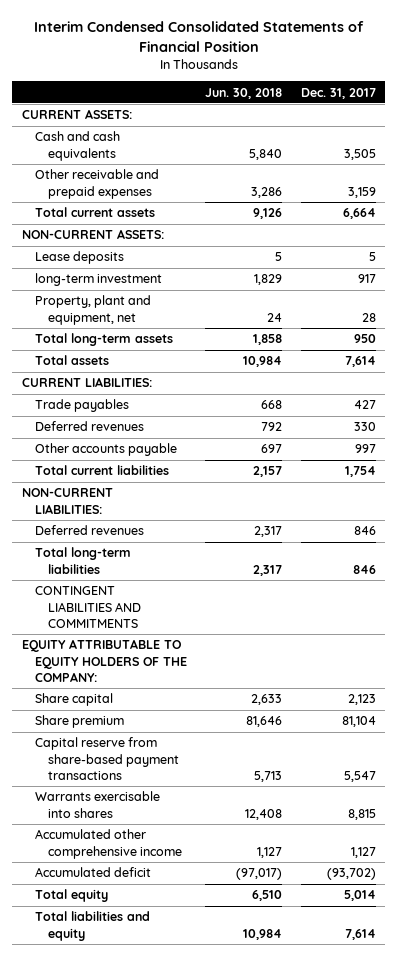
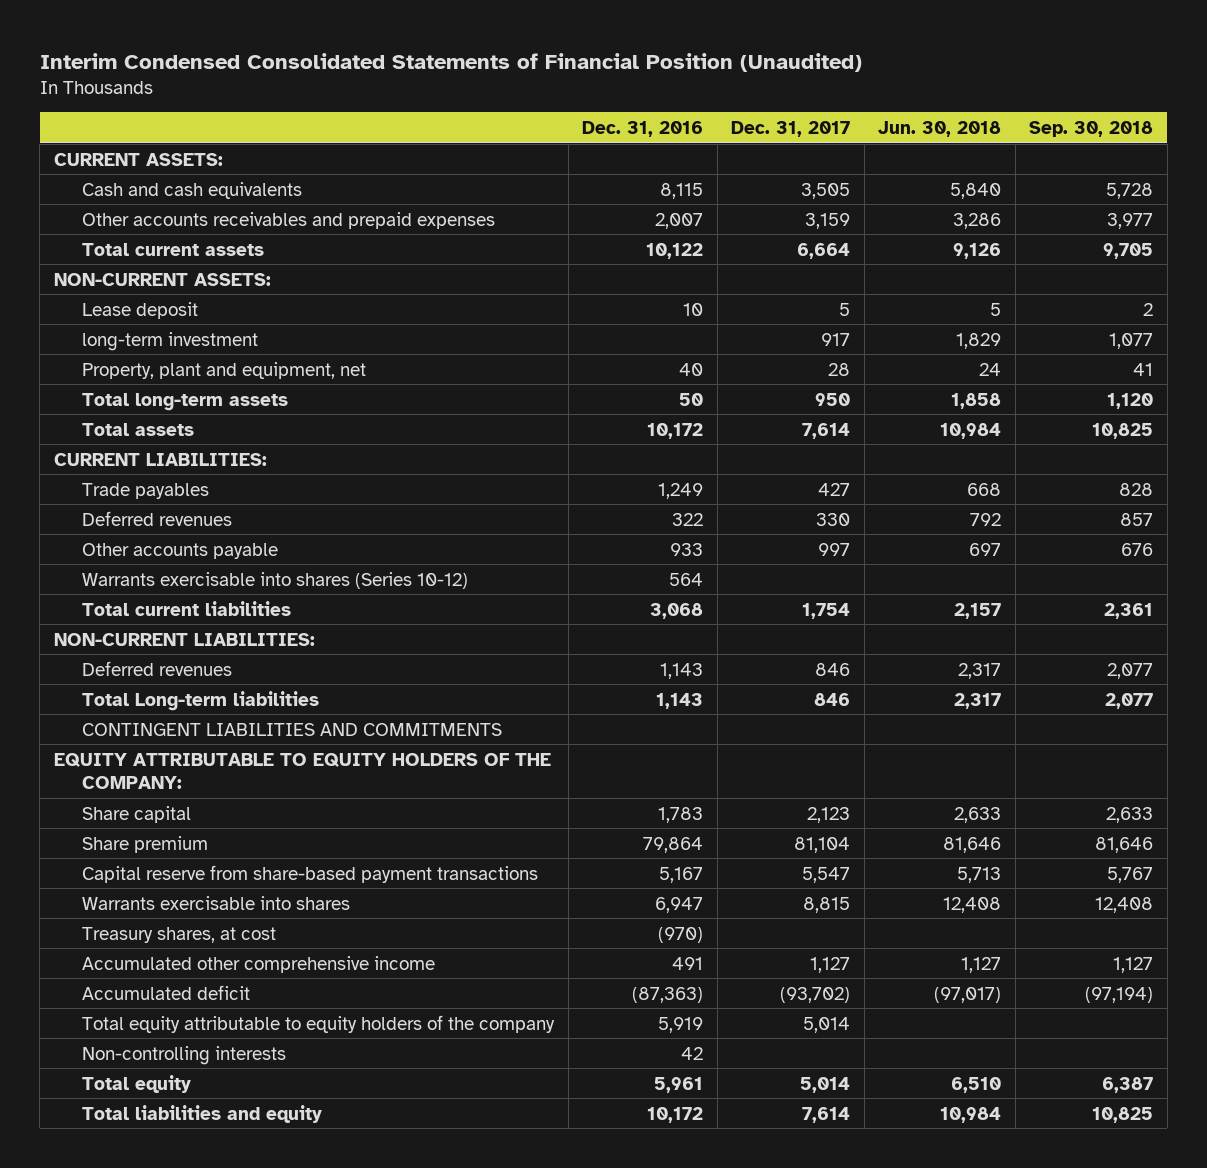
[33,21,364,52] Interim Condensed Consolidated Statements of Financial Position -> [39,52,862,72] Interim Condensed Consolidated Statements of Financial Position (Unaudited)
none -> [582,121,704,138] Dec. 31, 2016
none -> [1029,121,1154,138] Sep. 30, 2018
[34,169,159,199] Other receivable and prepaid expenses -> [82,211,496,229] Other accounts receivables and prepaid expenses
[34,251,124,265] Lease deposits -> [82,301,199,319] Lease deposit
none -> [82,571,469,589] Warrants exercisable into shares (Series 10-12)
[34,547,131,574] Total long-term liabilities -> [82,690,320,711] Total Long-term liabilities
none -> [82,926,277,943] Treasury shares, at cost
none -> [82,1014,556,1033] Total equity attributable to equity holders of the company
none -> [82,1045,287,1065] Non-controlling interests

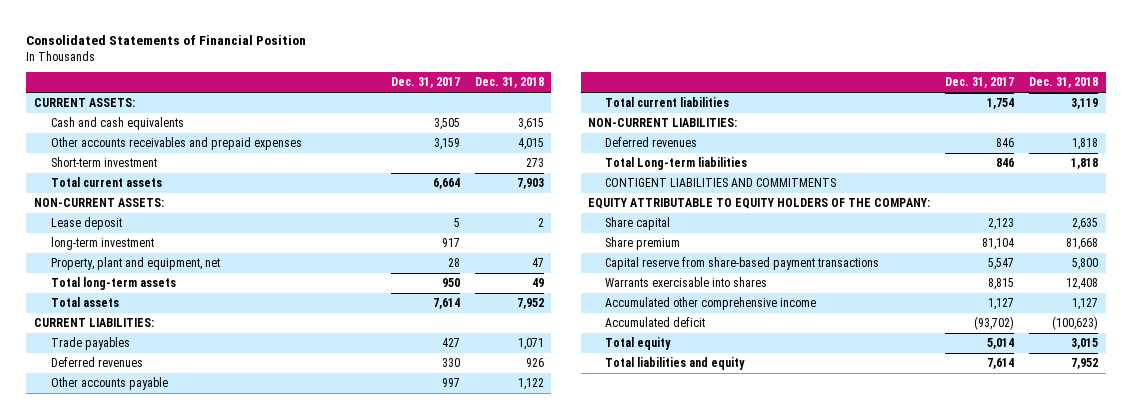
[39,52,862,72] Interim Condensed Consolidated Statements of Financial Position (Unaudited) -> [26,34,307,45] Consolidated Statements of Financial Position
[582,121,704,138] Dec. 31, 2016 -> none
[878,121,1002,138] Jun. 30, 2018 -> none
[1029,121,1154,138] Sep. 30, 2018 -> none
none -> [474,77,544,89] Dec. 31, 2018
none -> [50,157,157,168] Short-term investment
[82,571,469,589] Warrants exercisable into shares (Series 10-12) -> none
[82,722,503,736] CONTINGENT LIABILITIES AND COMMITMENTS -> [605,178,837,188] CONTIGENT LIABILITIES AND COMMITMENTS
[82,926,277,943] Treasury shares, at cost -> none
[82,1014,556,1033] Total equity attributable to equity holders of the company -> none
[82,1045,287,1065] Non-controlling interests -> none

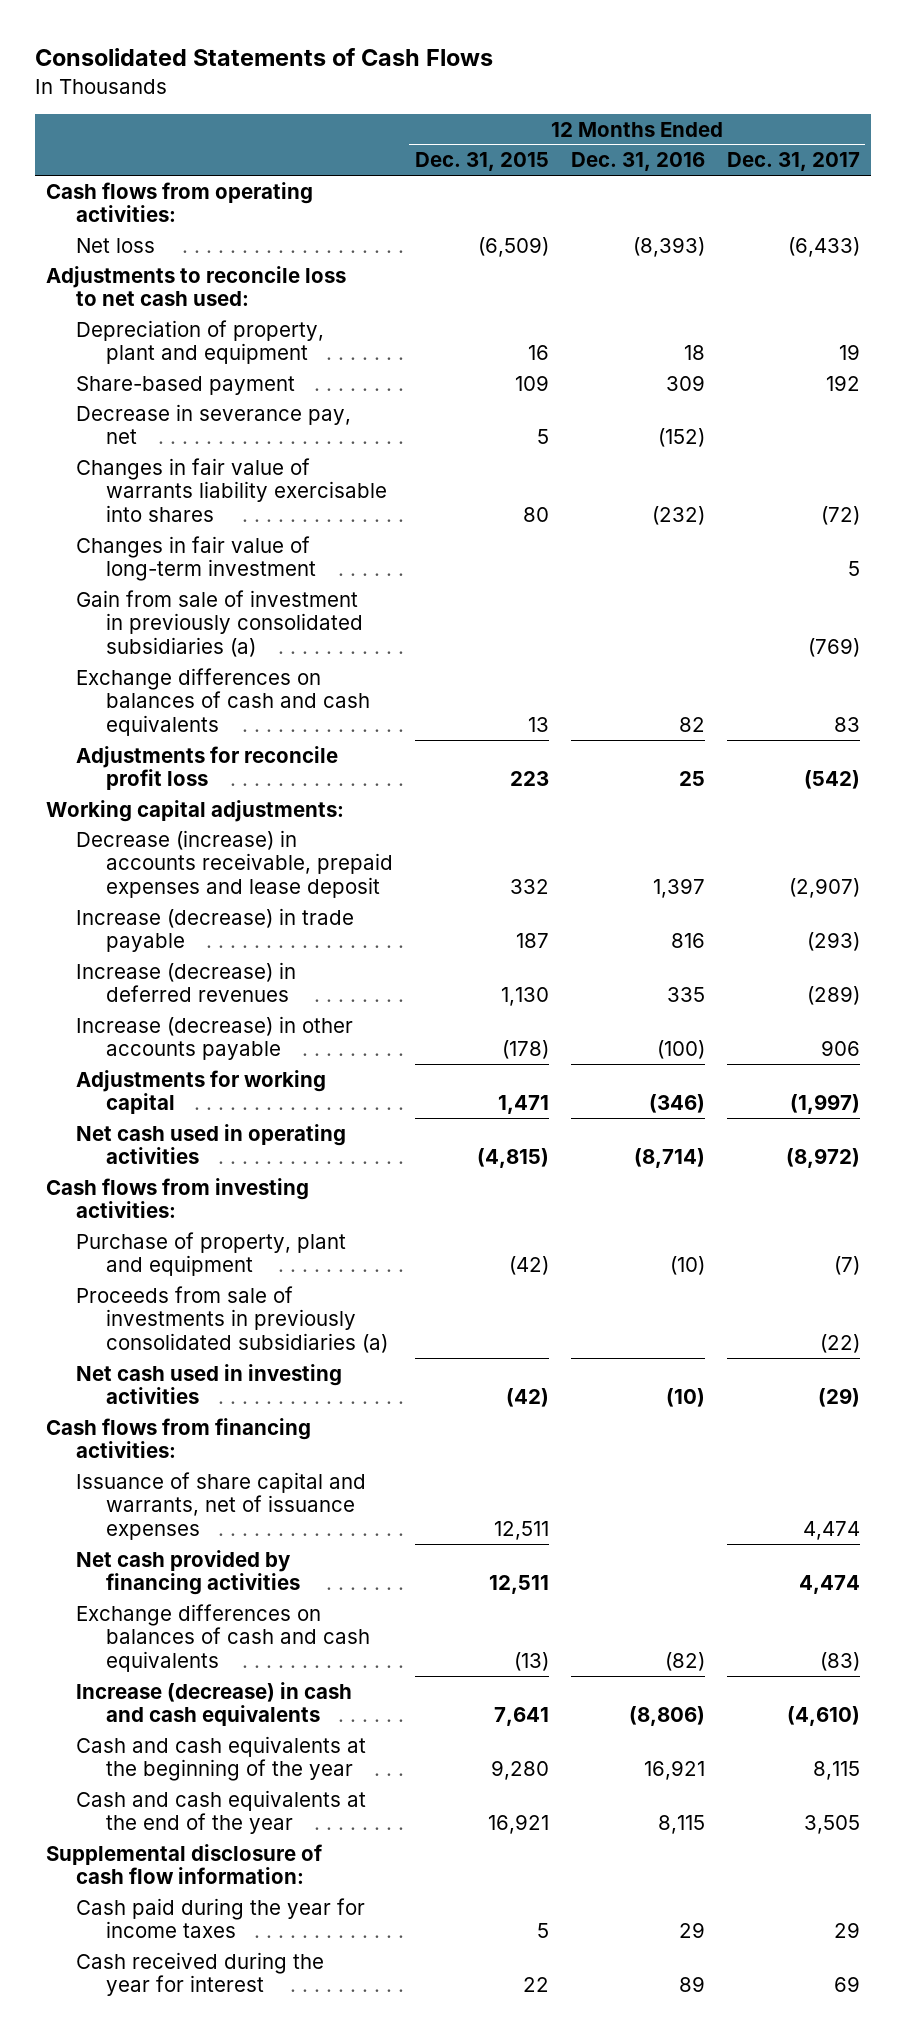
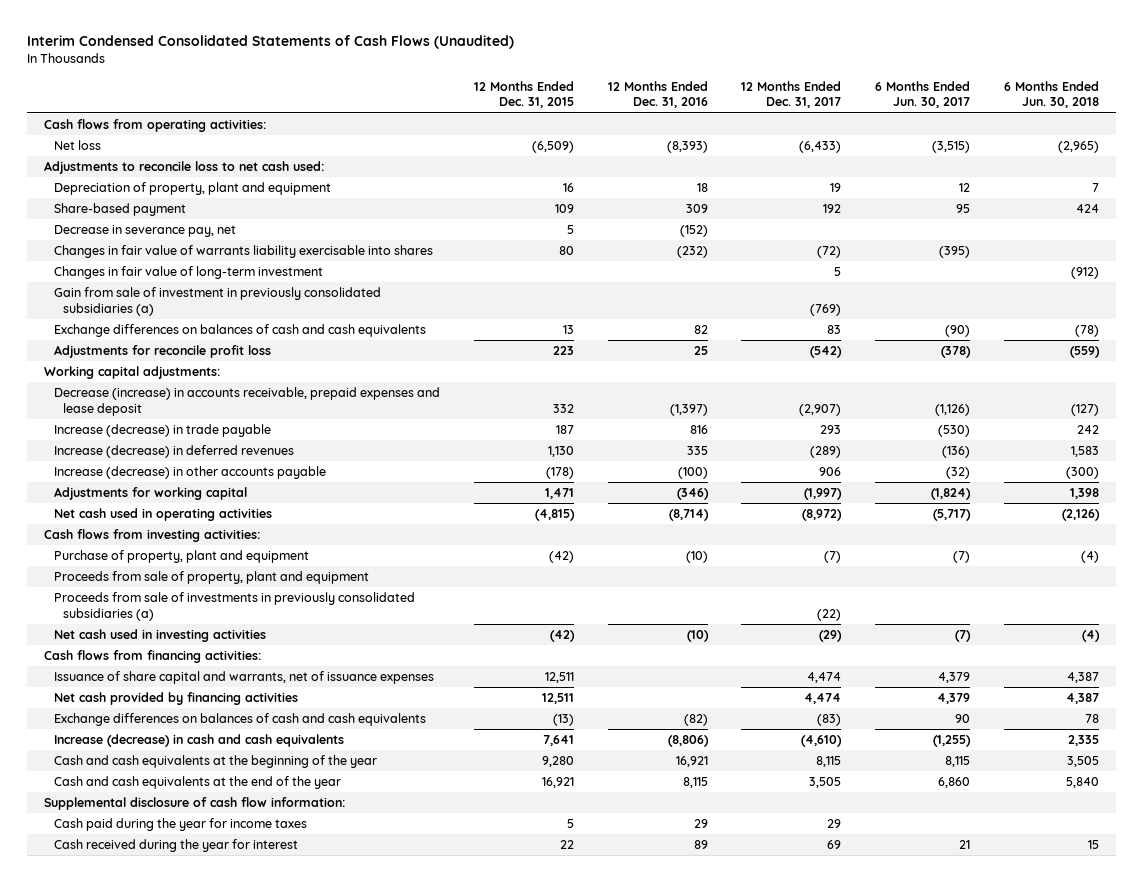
[34,48,493,67] Consolidated Statements of Cash Flows -> [27,35,515,50] Interim Condensed Consolidated Statements of Cash Flows (Unaudited)
none -> [875,80,971,109] 6 Months Ended Jun. 30, 2017
none -> [1004,80,1100,109] 6 Months Ended Jun. 30, 2018
[652,878,705,899] 1,397 -> [669,403,708,416] (1,397)
[806,932,860,952] (293) -> [820,425,842,435] 293
none -> [53,571,369,585] Proceeds from sale of property, plant and equipment

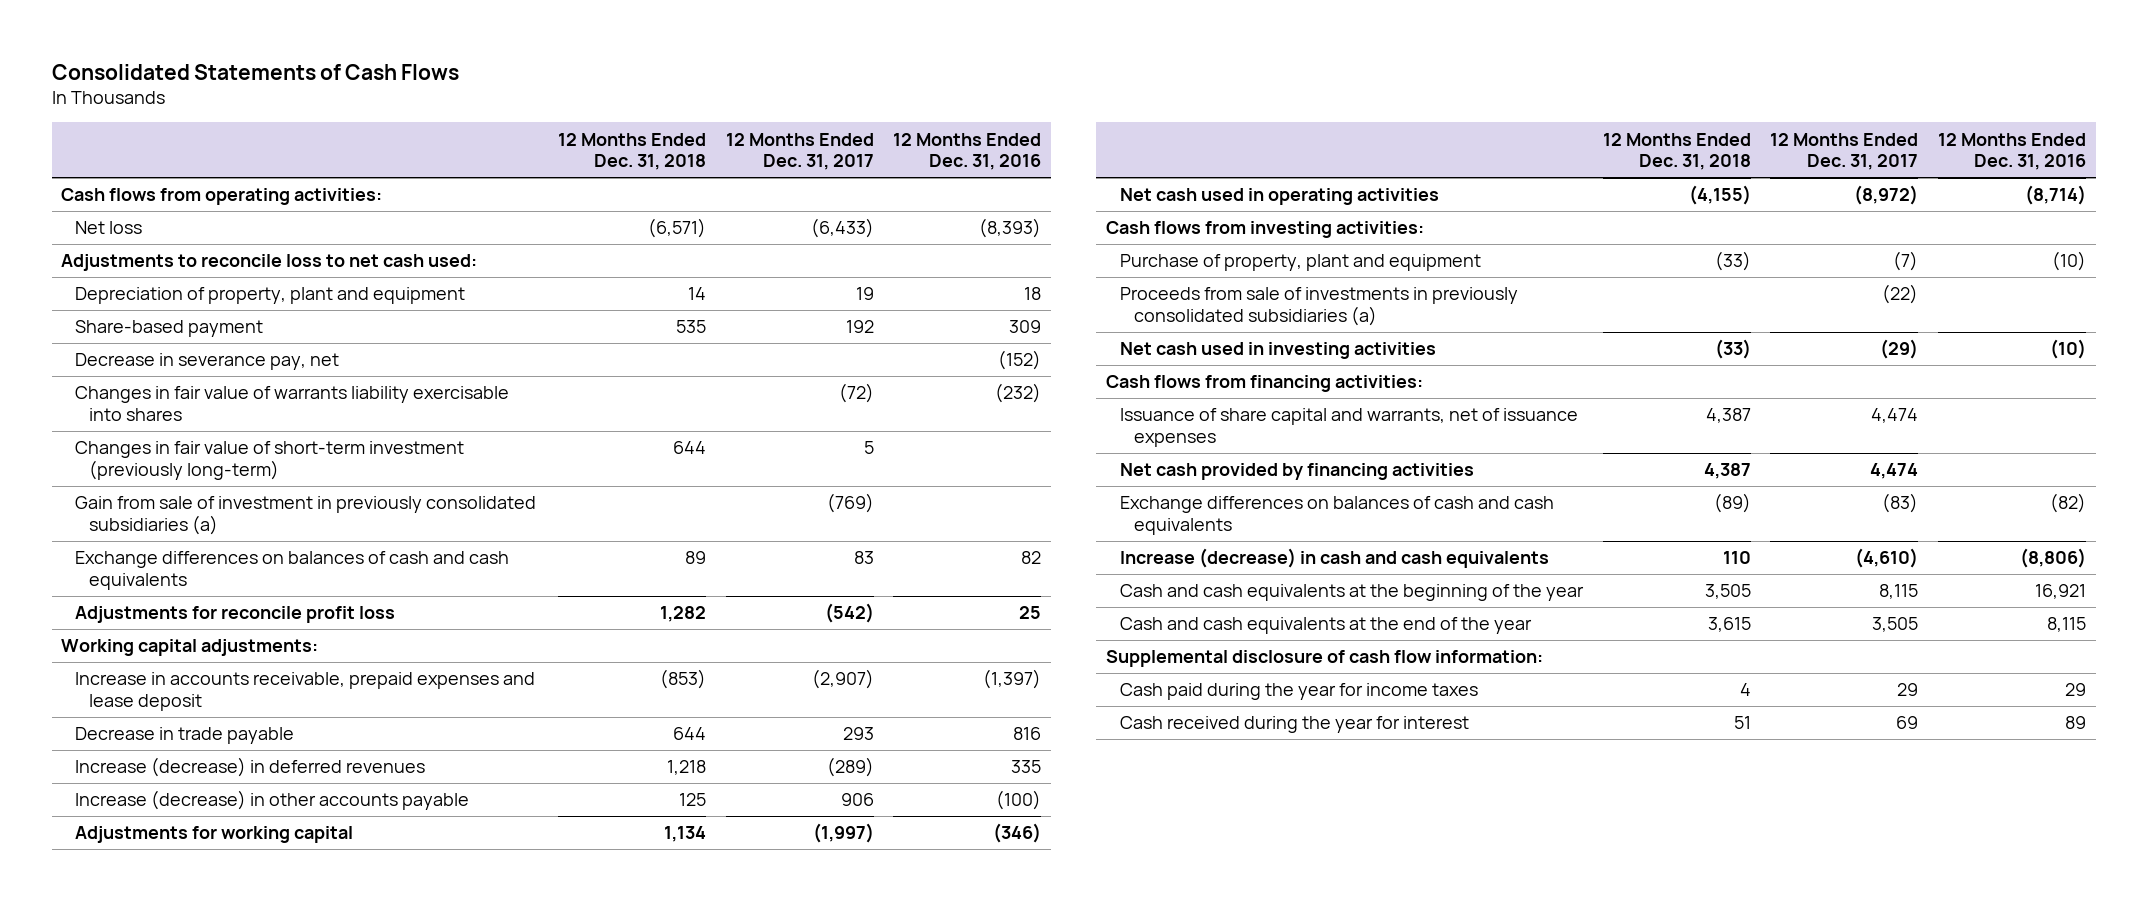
[27,35,515,50] Interim Condensed Consolidated Statements of Cash Flows (Unaudited) -> [51,63,459,80] Consolidated Statements of Cash Flows
[473,80,574,109] 12 Months Ended Dec. 31, 2015 -> none
[875,80,971,109] 6 Months Ended Jun. 30, 2017 -> none
[1004,80,1100,109] 6 Months Ended Jun. 30, 2018 -> none
none -> [558,132,707,171] 12 Months Ended Dec. 31, 2018
[53,266,323,280] Changes in fair value of long-term investment -> [75,441,465,480] Changes in fair value of short-term investment (previously long-term)
[53,387,440,416] Decrease (increase) in accounts receivable, prepaid expenses and lease deposit -> [75,672,536,711] Increase in accounts receivable, prepaid expenses and lease deposit
[53,424,271,438] Increase (decrease) in trade payable -> [75,727,295,745] Decrease in trade payable
[53,571,369,585] Proceeds from sale of property, plant and equipment -> none

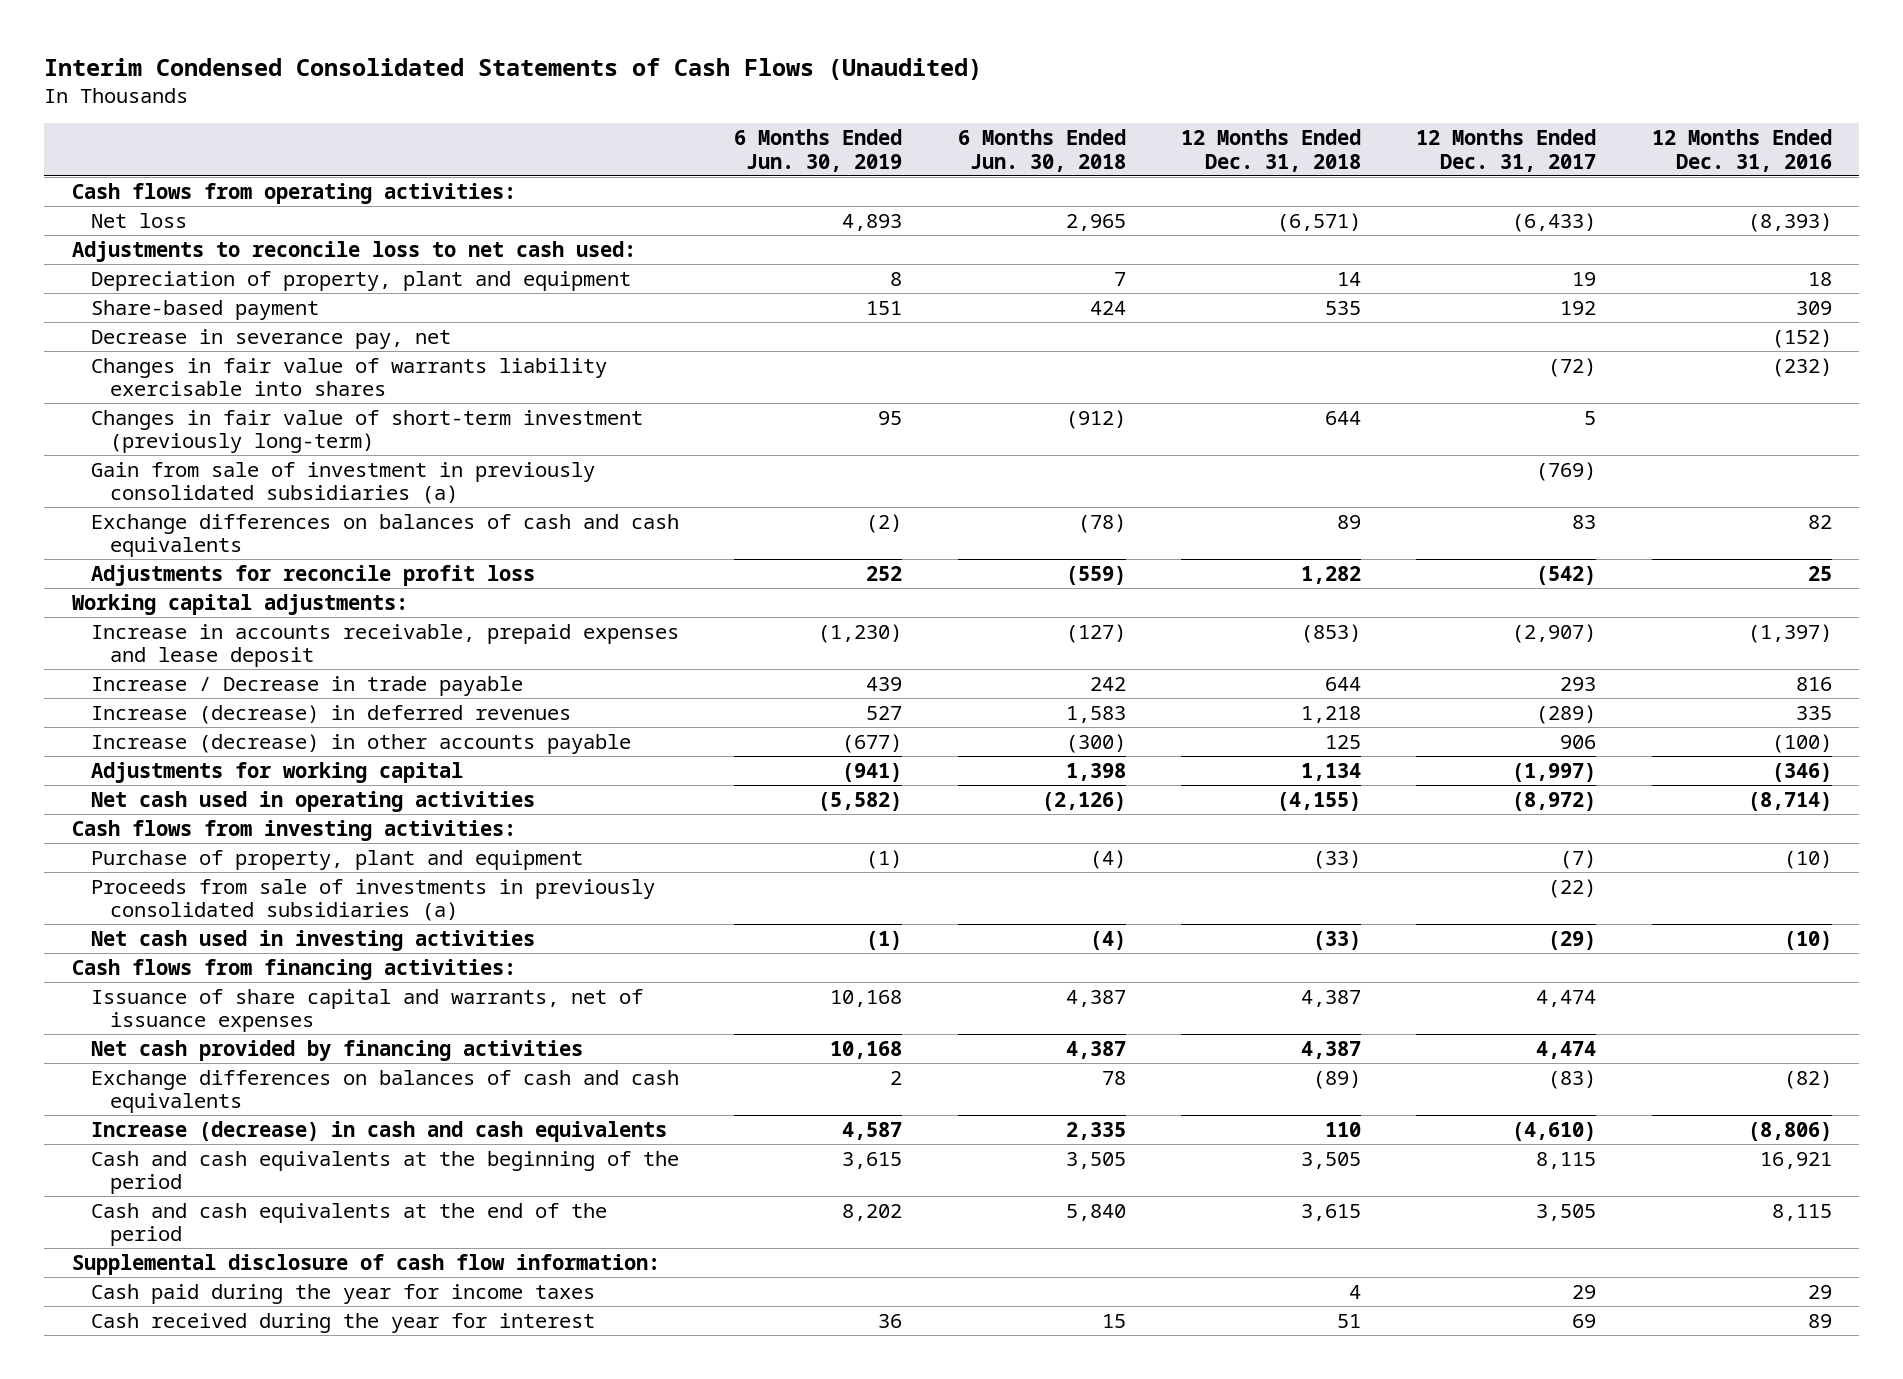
[51,63,459,80] Consolidated Statements of Cash Flows -> [44,57,983,80] Interim Condensed Consolidated Statements of Cash Flows (Unaudited)
none -> [734,129,903,172] 6 Months Ended Jun. 30, 2019
none -> [957,129,1126,172] 6 Months Ended Jun. 30, 2018
[75,727,295,745] Decrease in trade payable -> [90,675,523,696] Increase / Decrease in trade payable
[1120,584,1585,602] Cash and cash equivalents at the beginning of the year -> [90,1150,679,1195] Cash and cash equivalents at the beginning of the period
[1120,617,1533,635] Cash and cash equivalents at the end of the year -> [90,1202,607,1247] Cash and cash equivalents at the end of the period

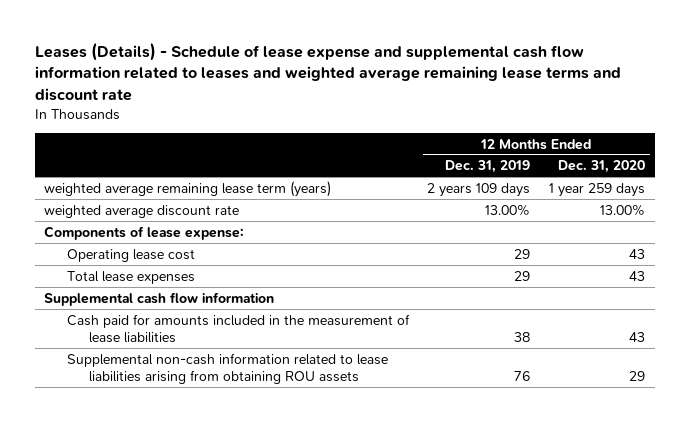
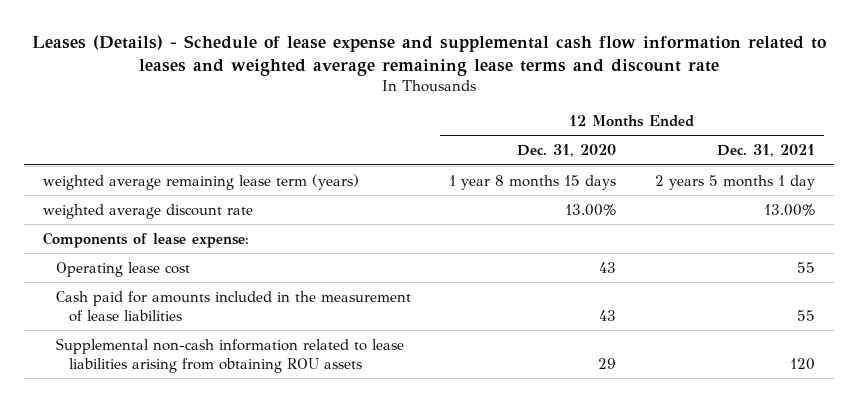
[445,160,531,174] Dec. 31, 2019 -> none
none -> [716,144,815,158] Dec. 31, 2021
[549,182,646,197] 1 year 259 days -> [449,174,617,190] 1 year 8 months 15 days
[66,270,195,284] Total lease expenses -> none
[44,291,275,306] Supplemental cash flow information -> none

